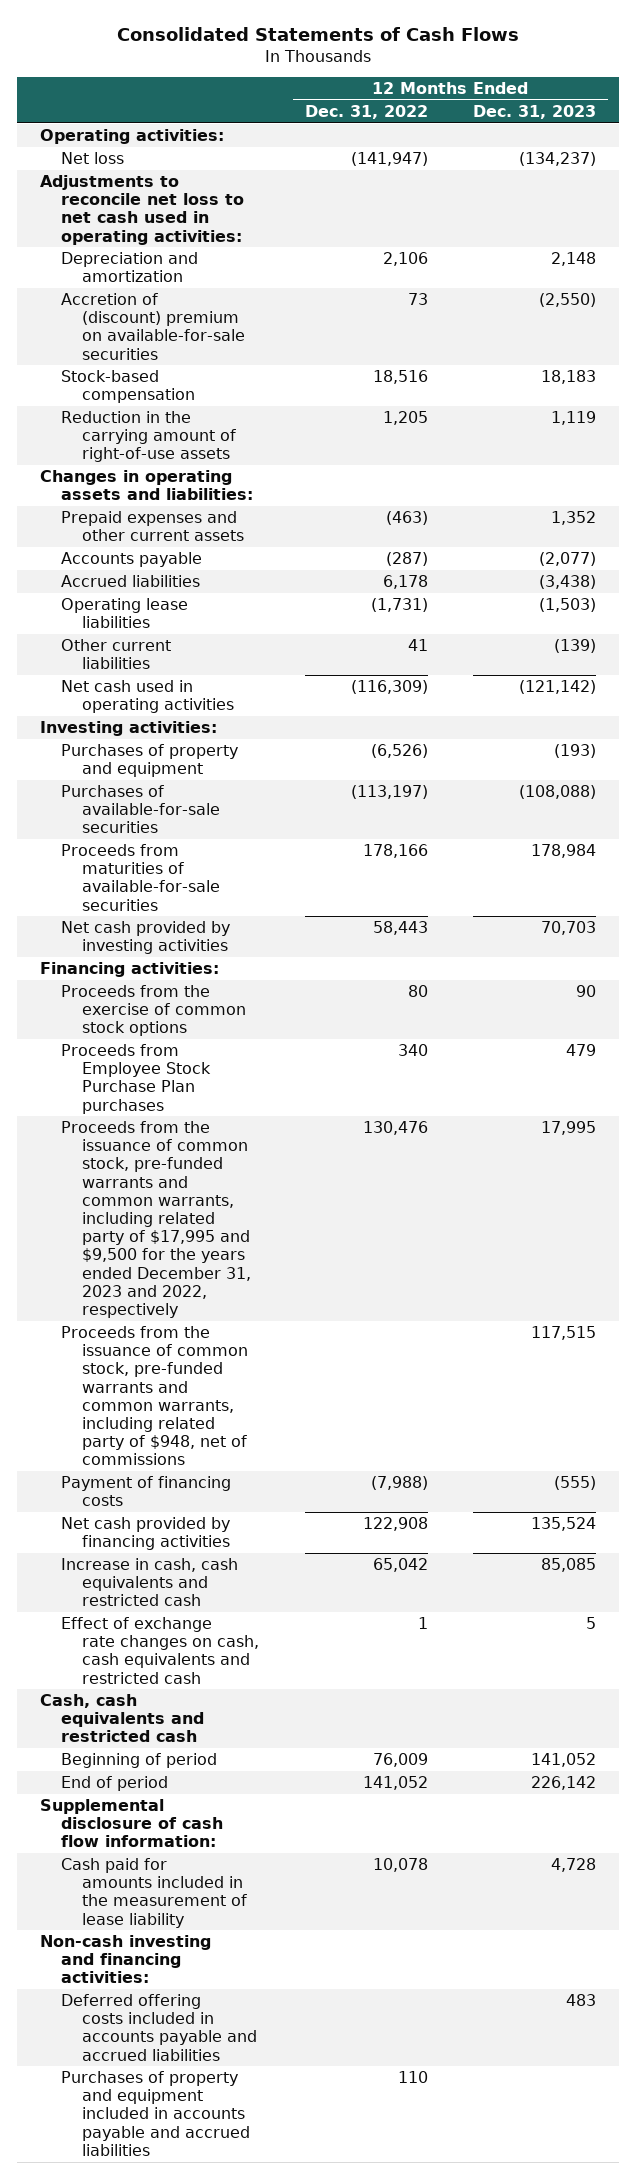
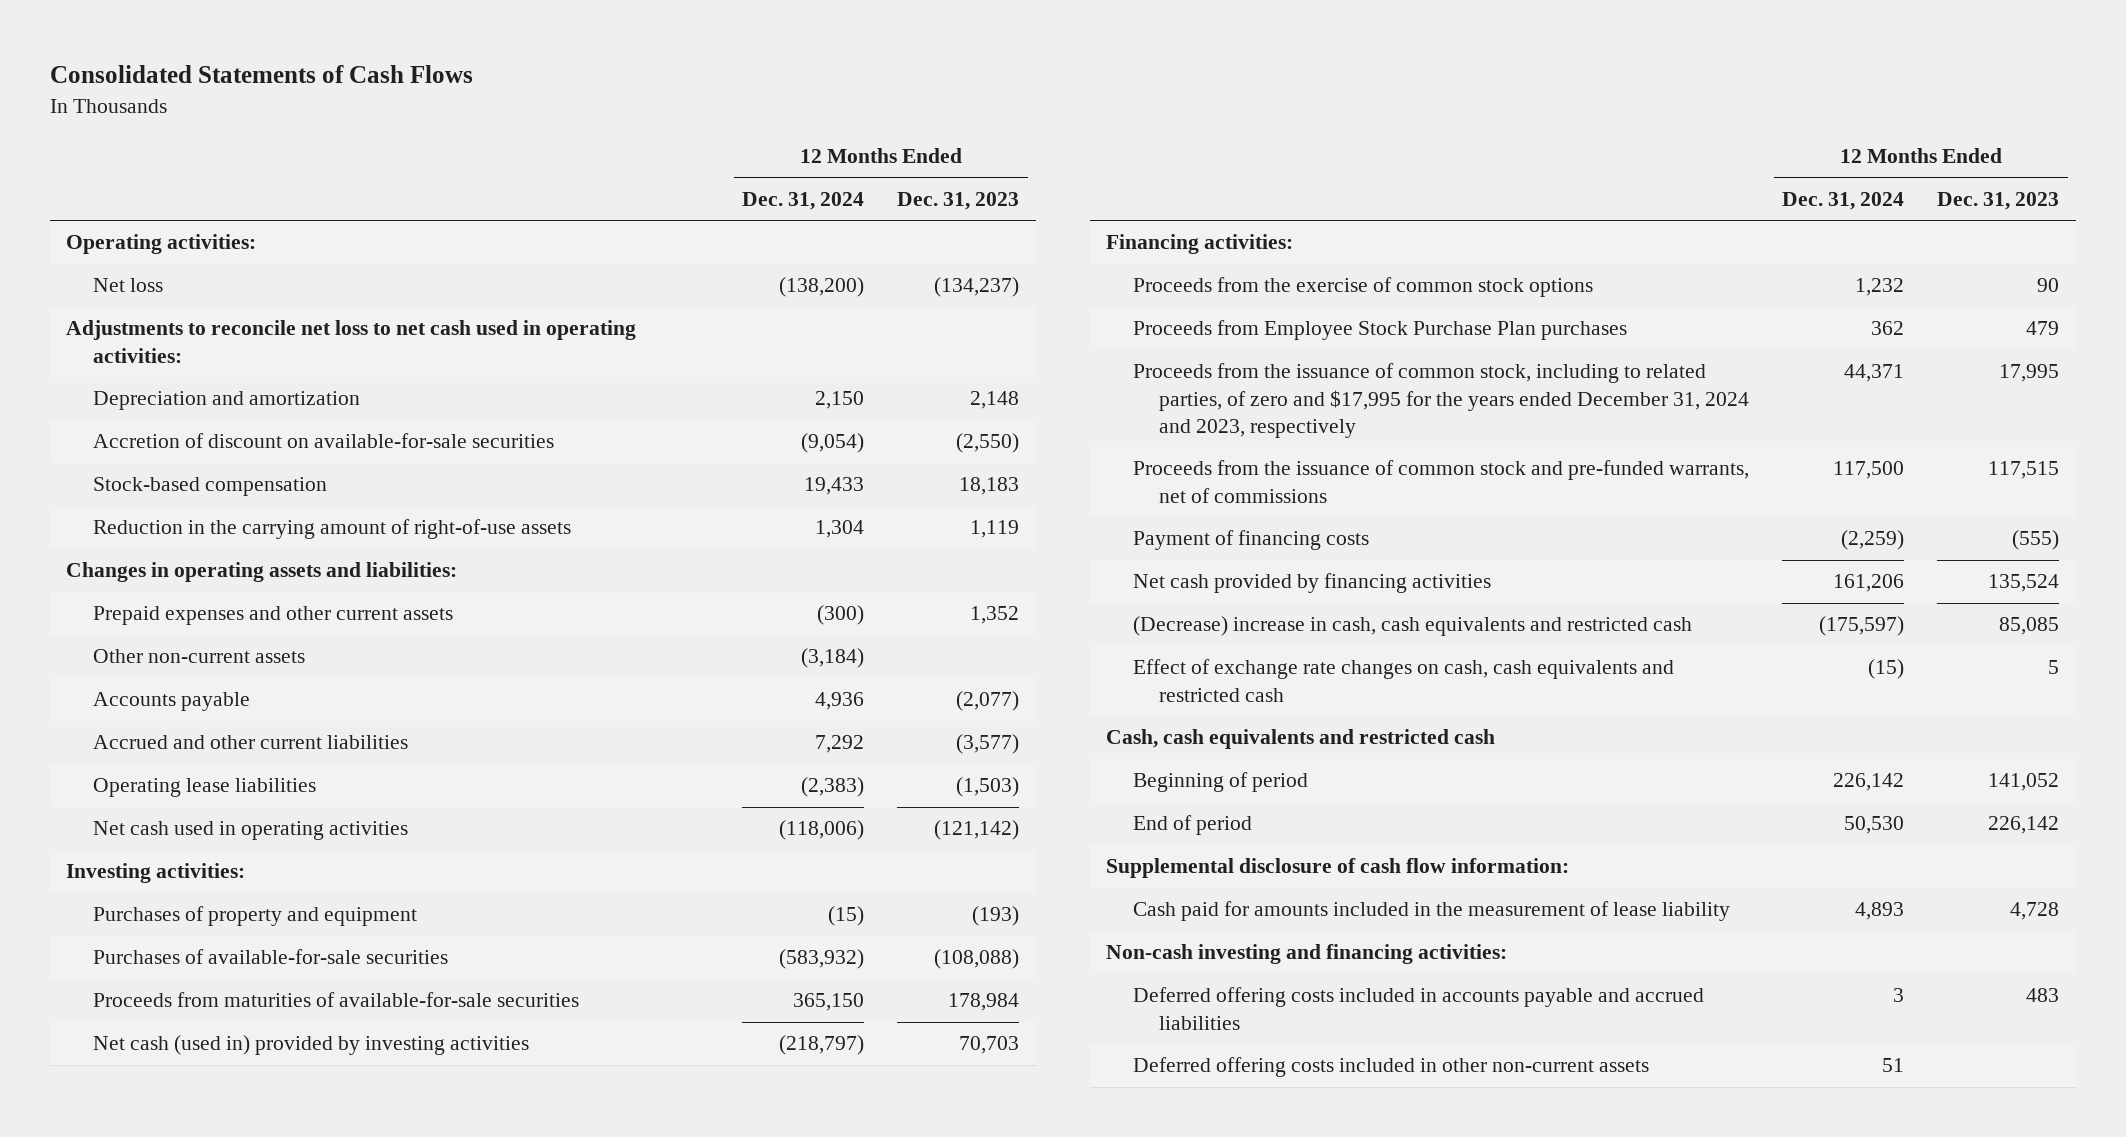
[304,104,428,119] Dec. 31, 2022 -> none
none -> [742,191,865,210] Dec. 31, 2024
[60,293,245,360] Accretion of (discount) premium on available-for-sale securities -> [92,433,554,449] Accretion of discount on available-for-sale securities
none -> [92,649,305,664] Other non-current assets
[60,575,200,588] Accrued liabilities -> [92,735,408,750] Accrued and other current liabilities
[539,575,597,590] (3,438) -> [956,734,1020,755] (3,577)
[60,639,171,670] Other current liabilities -> none
[60,921,230,955] Net cash provided by investing activities -> [92,1035,529,1056] Net cash (used in) provided by investing activities
[60,1121,251,1318] Proceeds from the issuance of common stock, pre-funded warrants and common warrants, including related party of $17,995 and $9,500 for the years ended December 31, 2023 and 2022, respectively -> [1132,363,1750,438] Proceeds from the issuance of common stock, including to related parties, of zero and $17,995 for the years ended December 31, 2024 and 2023, respectively
[60,1326,248,1466] Proceeds from the issuance of common stock, pre-funded warrants and common warrants, including related party of $948, net of commissions -> [1132,460,1749,503] Proceeds from the issuance of common stock and pre-funded warrants, net of commissions
[60,1558,238,1607] Increase in cash, cash equivalents and restricted cash -> [1132,616,1692,637] (Decrease) increase in cash, cash equivalents and restricted cash
[60,2071,250,2156] Purchases of property and equipment included in accounts payable and accrued liabilities -> none
none -> [1132,1057,1649,1078] Deferred offering costs included in other non-current assets

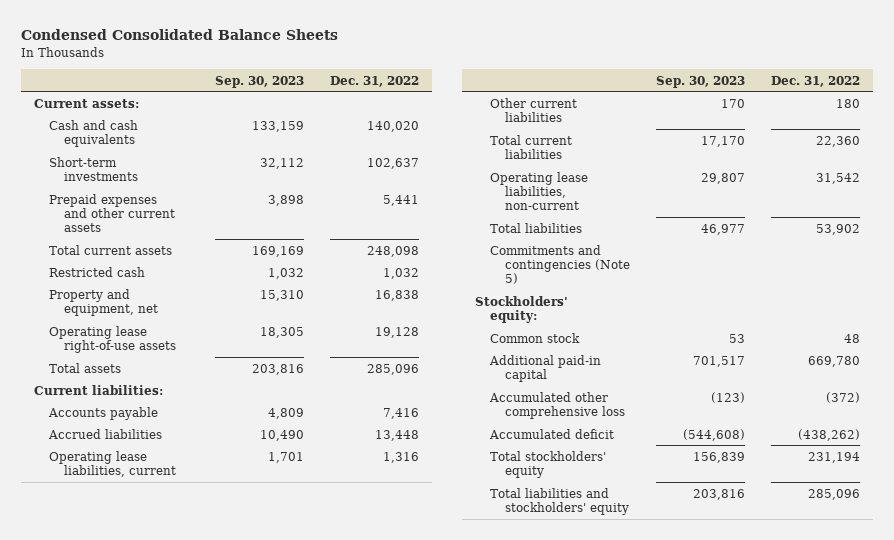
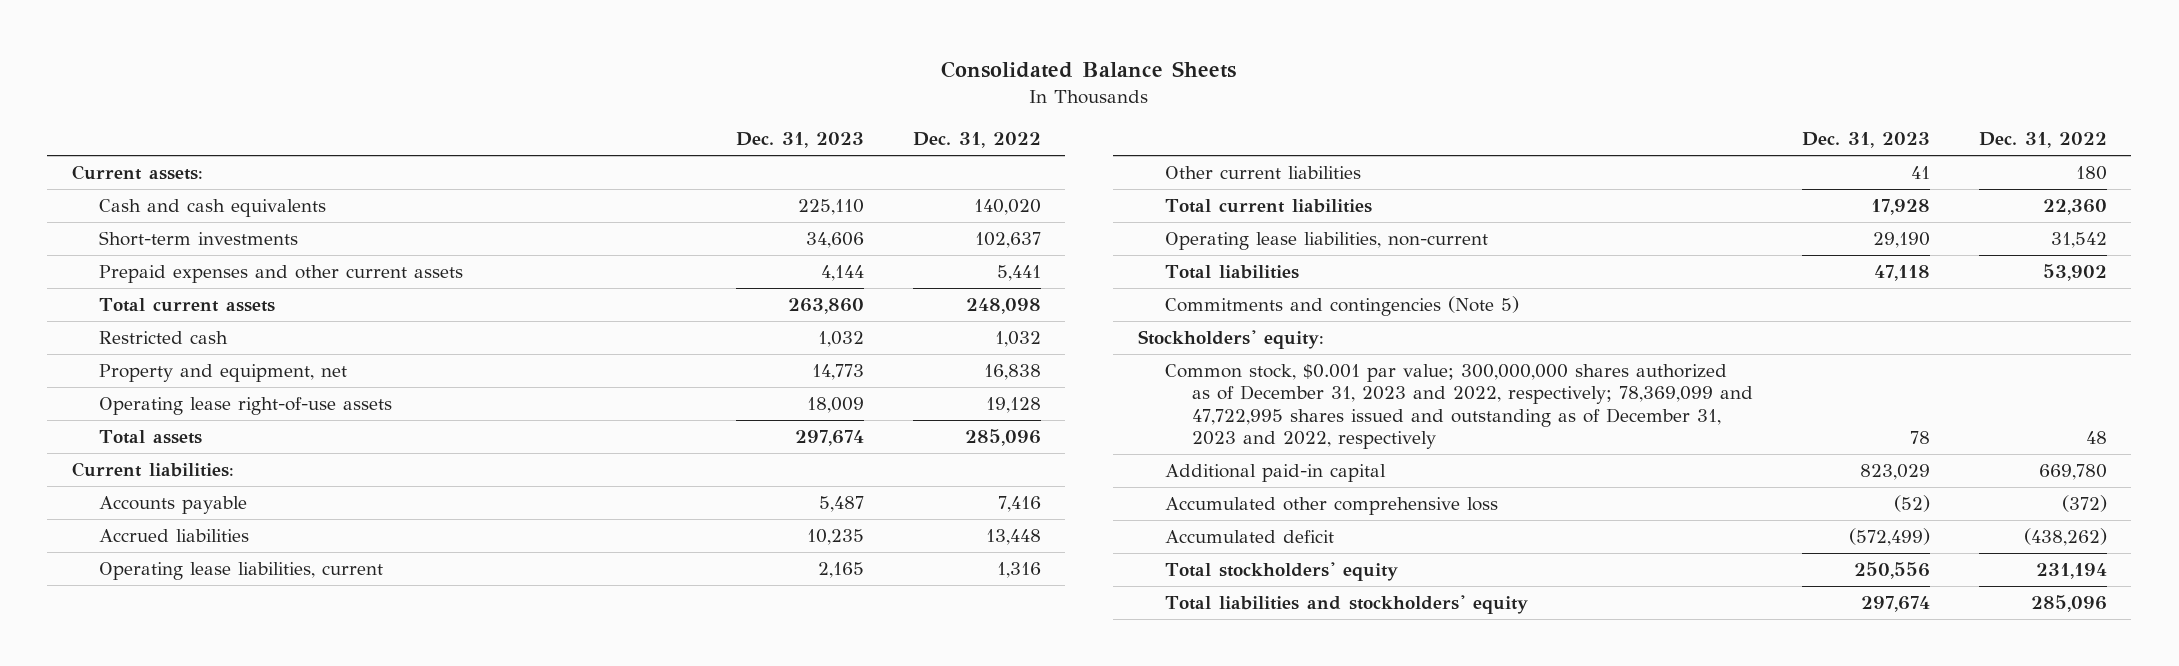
[21,29,339,41] Condensed Consolidated Balance Sheets -> [941,61,1237,79] Consolidated Balance Sheets
[214,75,304,88] Sep. 30, 2023 -> none
none -> [736,132,865,149] Dec. 31, 2023
[489,332,580,343] Common stock -> [1164,364,1754,449] Common stock, $0.001 par value; 300,000,000 shares authorized as of December 31, 2023 and 2022, respectively; 78,369,099 and 47,722,995 shares issued and outstanding as of December 31, 2023 and 2022, respectively

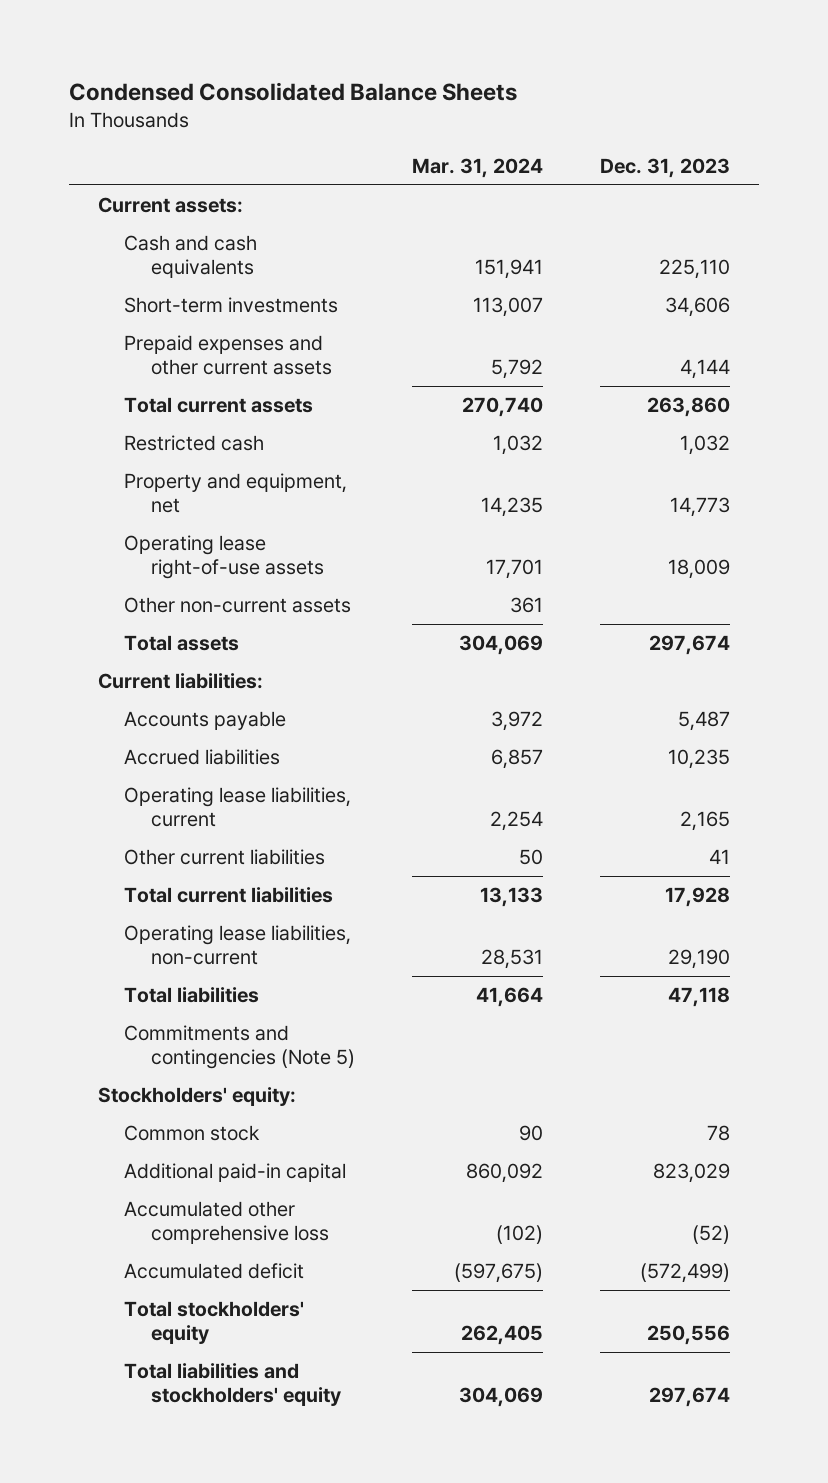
[941,61,1237,79] Consolidated Balance Sheets -> [69,82,518,102] Condensed Consolidated Balance Sheets
[913,132,1042,149] Dec. 31, 2022 -> none
none -> [411,157,543,178] Mar. 31, 2024
none -> [124,596,352,613] Other non-current assets
[1164,364,1754,449] Common stock, $0.001 par value; 300,000,000 shares authorized as of December 31, 2023 and 2022, respectively; 78,369,099 and 47,722,995 shares issued and outstanding as of December 31, 2023 and 2022, respectively -> [124,1124,261,1141] Common stock

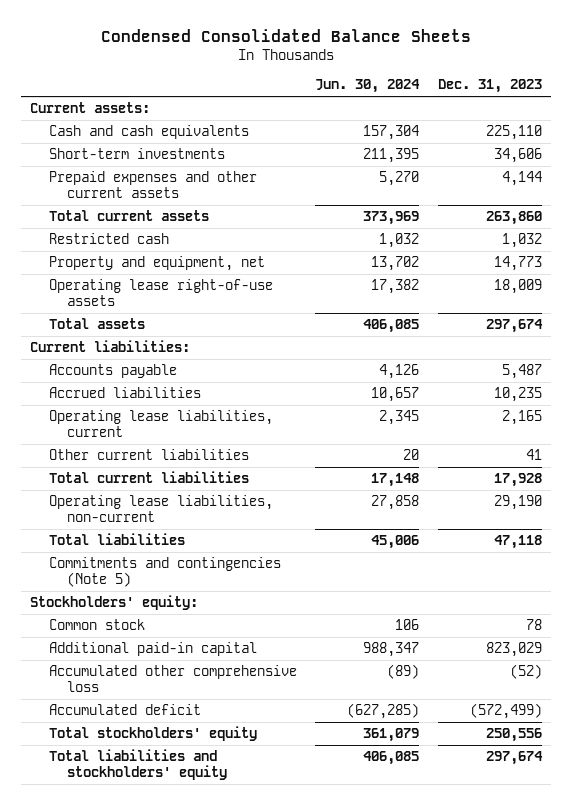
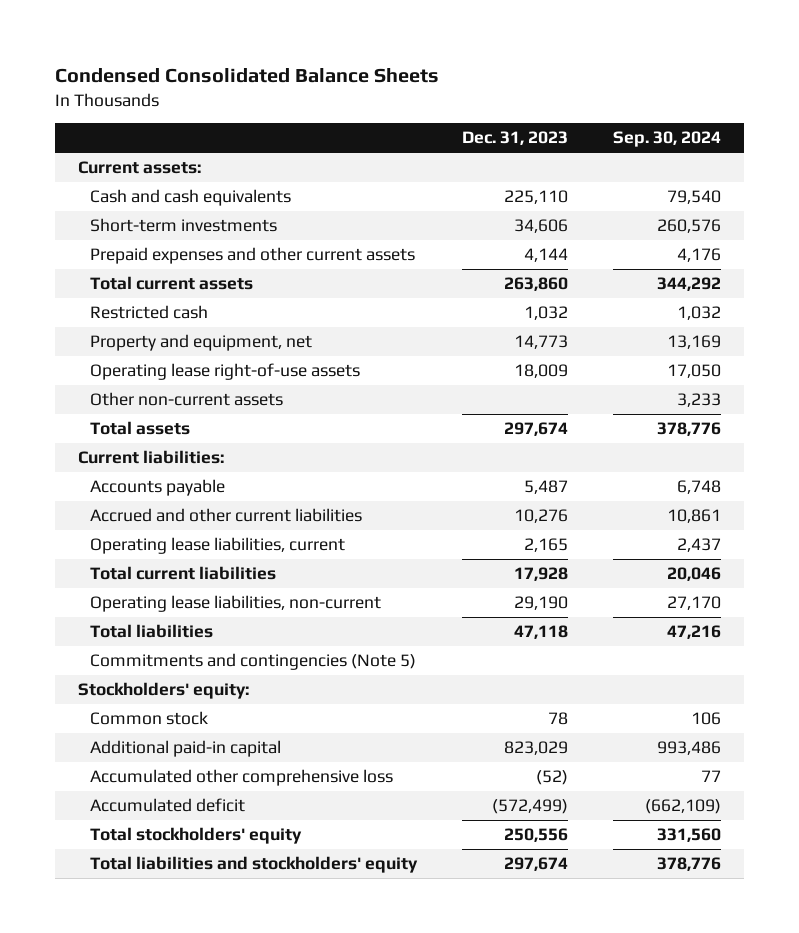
[315,79,421,94] Jun. 30, 2024 -> none
none -> [613,131,722,148] Sep. 30, 2024
none -> [90,392,284,407] Other non-current assets
[48,387,201,399] Accrued liabilities -> none
none -> [90,508,363,523] Accrued and other current liabilities
[48,449,249,461] Other current liabilities -> none

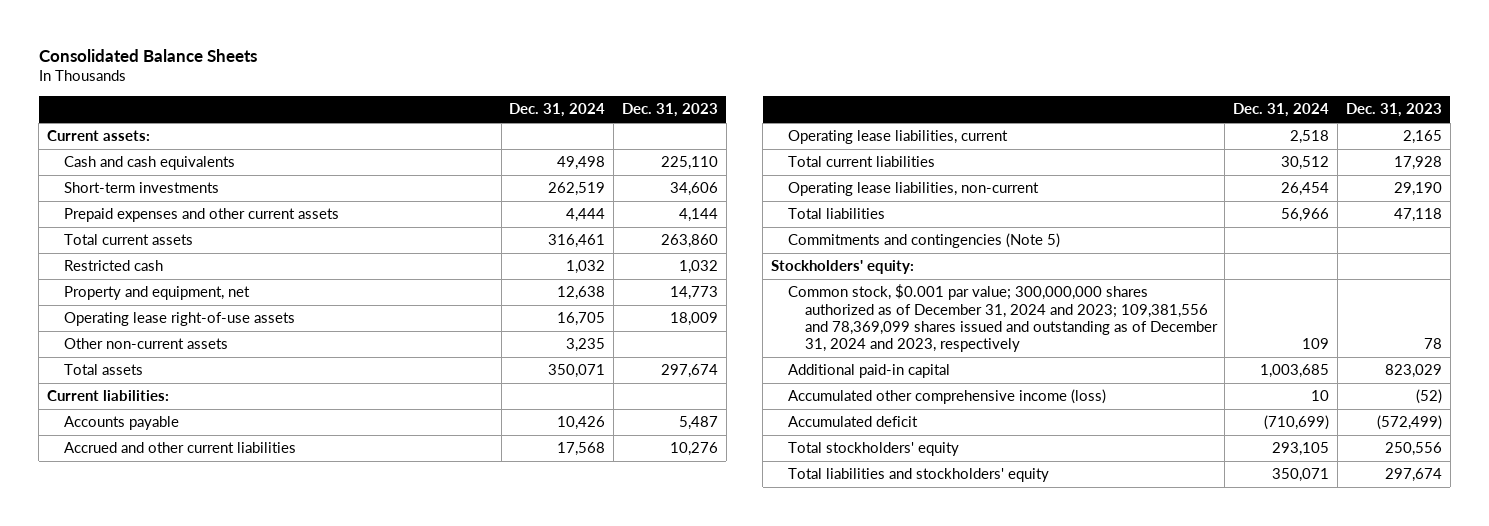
[55,68,440,84] Condensed Consolidated Balance Sheets -> [38,48,257,62] Consolidated Balance Sheets
[613,131,722,148] Sep. 30, 2024 -> none
none -> [509,103,606,118] Dec. 31, 2024
[90,711,209,726] Common stock -> [787,284,1218,353] Common stock, $0.001 par value; 300,000,000 shares authorized as of December 31, 2024 and 2023; 109,381,556 and 78,369,099 shares issued and outstanding as of December 31, 2024 and 2023, respectively
[90,769,394,787] Accumulated other comprehensive loss -> [787,389,1106,405] Accumulated other comprehensive income (loss)

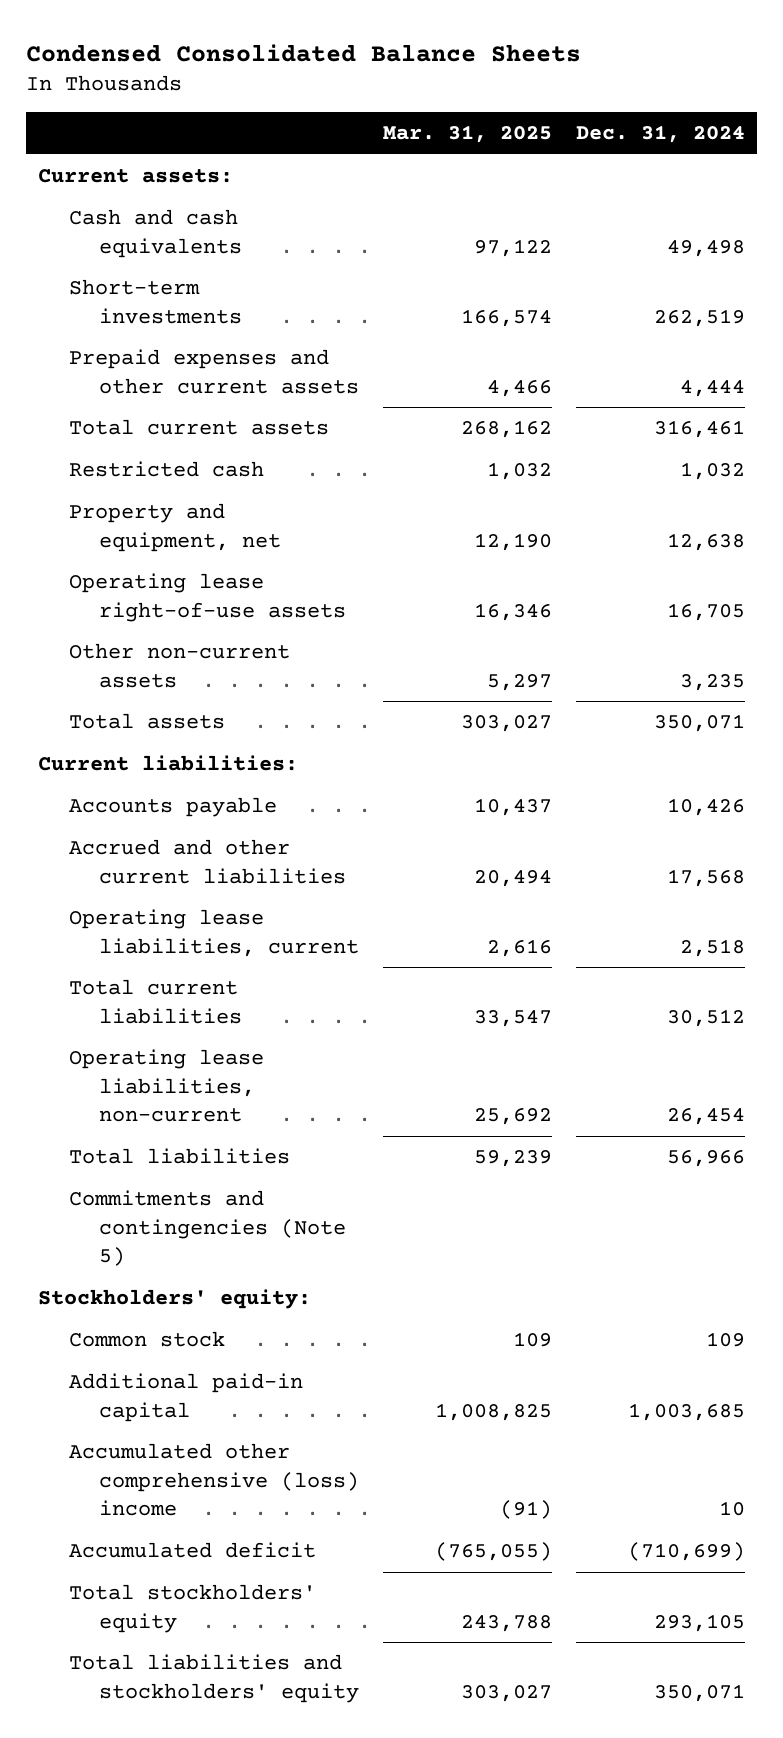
[38,48,257,62] Consolidated Balance Sheets -> [26,43,582,62] Condensed Consolidated Balance Sheets
[622,103,719,118] Dec. 31, 2023 -> none
none -> [383,125,553,144] Mar. 31, 2025
[787,284,1218,353] Common stock, $0.001 par value; 300,000,000 shares authorized as of December 31, 2024 and 2023; 109,381,556 and 78,369,099 shares issued and outstanding as of December 31, 2024 and 2023, respectively -> [68,1331,225,1348] Common stock
[787,389,1106,405] Accumulated other comprehensive income (loss) -> [68,1443,360,1517] Accumulated other comprehensive (loss) income

